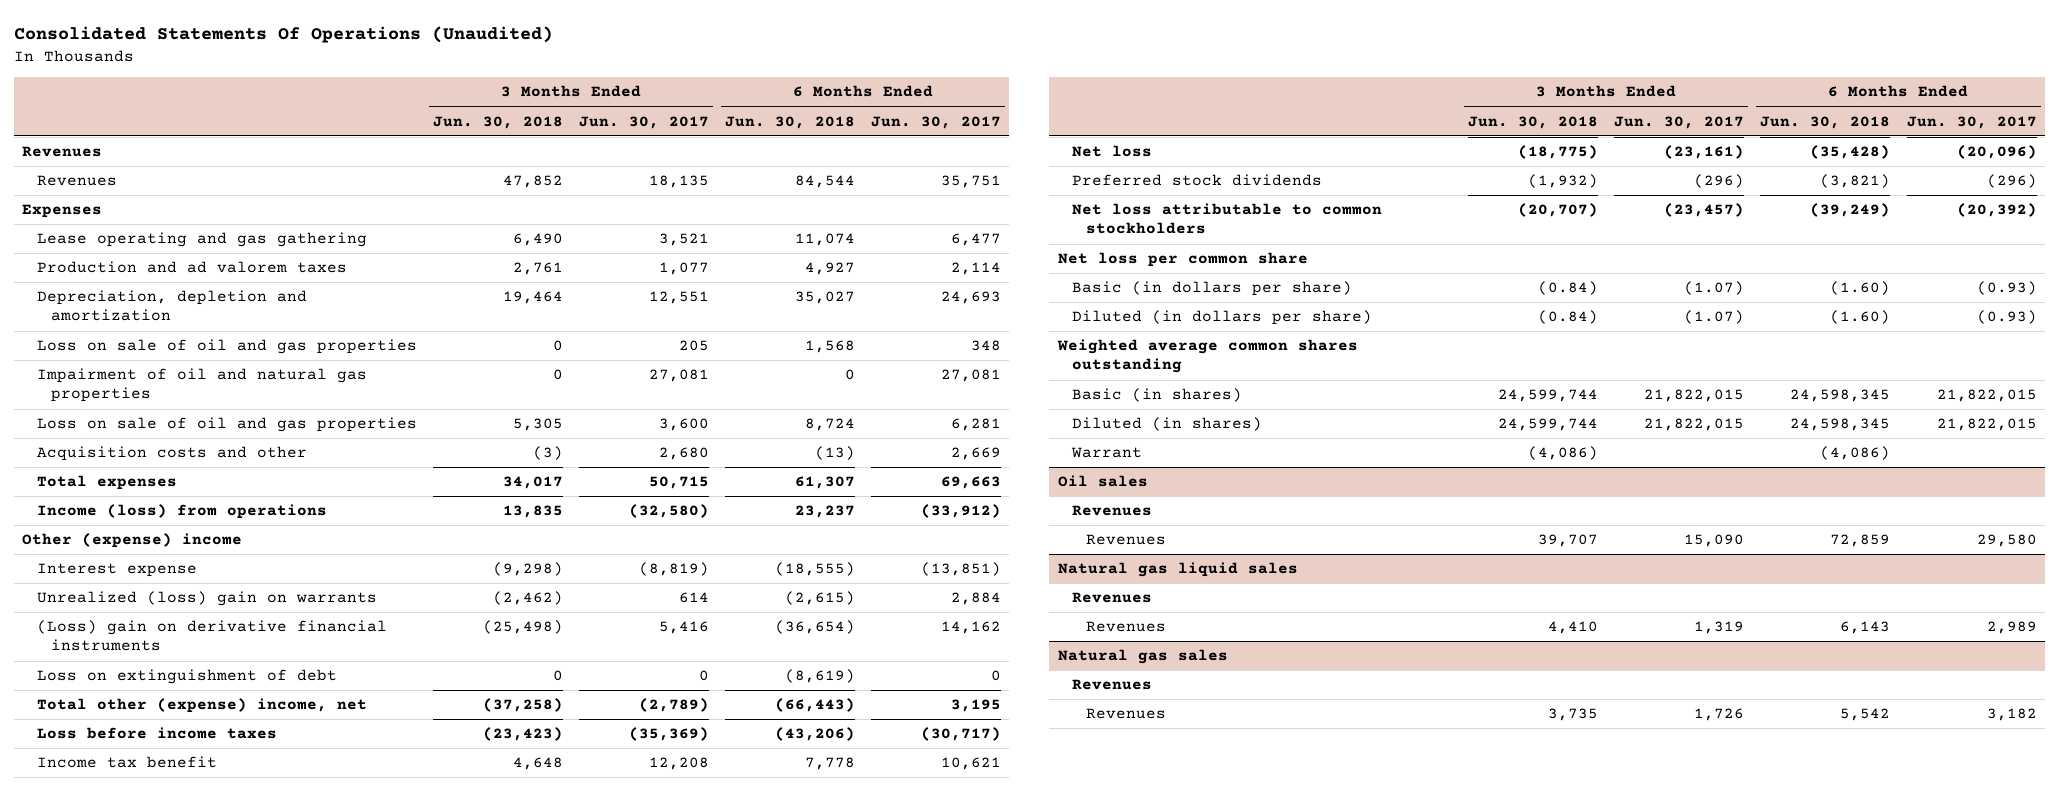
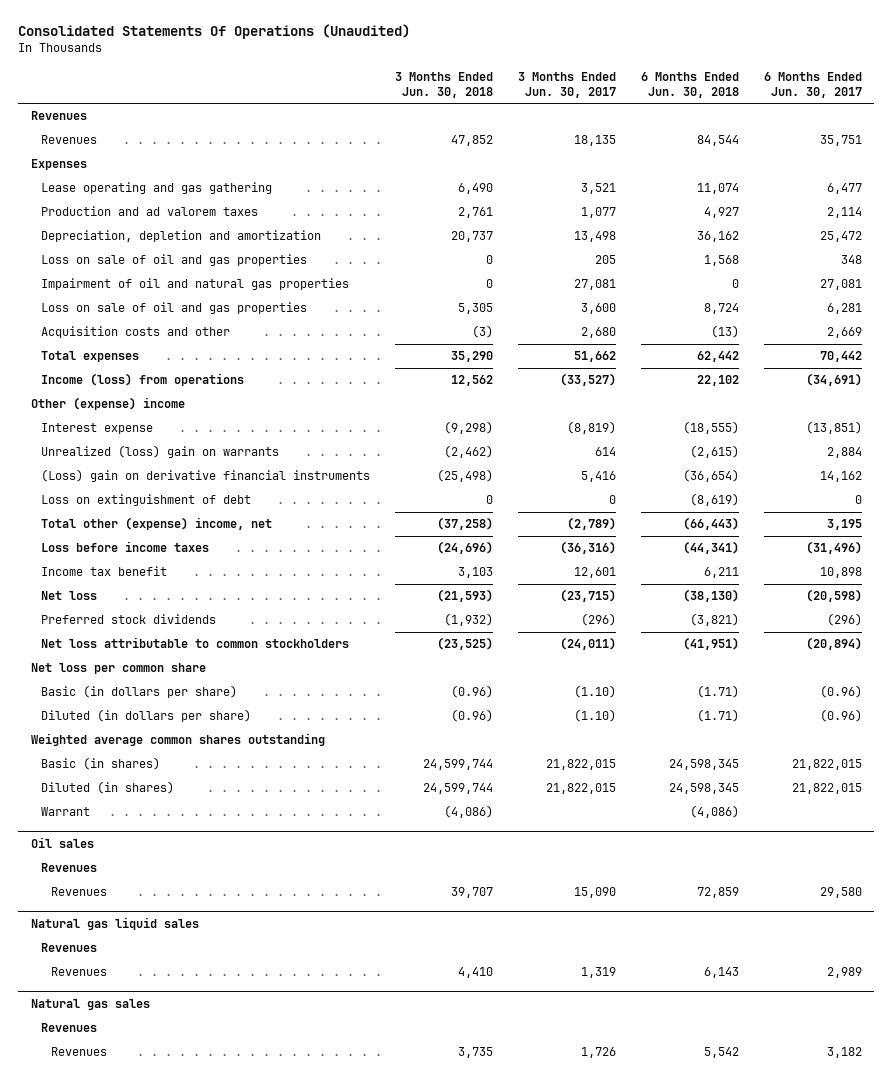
[502,291,563,305] 19,464 -> [450,231,493,243] 20,737
[648,291,709,305] 12,551 -> [573,231,616,243] 13,498
[795,291,856,305] 35,027 -> [696,231,739,243] 36,162
[941,291,1002,305] 24,693 -> [819,231,862,243] 25,472
[502,476,563,490] 34,017 -> [450,351,493,363] 35,290
[648,476,709,490] 50,715 -> [573,351,616,363] 51,662
[795,476,856,490] 61,307 -> [696,351,739,363] 62,442
[941,476,1002,490] 69,663 -> [819,351,862,363] 70,442
[502,505,563,519] 13,835 -> [450,375,493,387] 12,562
[628,504,709,519] (32,580) -> [559,373,616,387] (33,527)
[795,505,856,519] 23,237 -> [696,375,739,387] 22,102
[921,504,1002,519] (33,912) -> [805,373,862,387] (34,691)
[482,727,563,742] (23,423) -> [436,541,493,555] (24,696)
[628,727,709,742] (35,369) -> [559,541,616,555] (36,316)
[775,727,856,742] (43,206) -> [682,541,739,555] (44,341)
[921,727,1002,742] (30,717) -> [805,541,862,555] (31,496)
[512,757,563,771] 4,648 -> [457,567,493,579] 3,103
[648,757,709,771] 12,208 -> [573,567,616,579] 12,601
[805,757,856,771] 7,778 -> [703,567,739,579] 6,211
[941,757,1002,771] 10,621 -> [819,567,862,579] 10,898
[1518,145,1599,160] (18,775) -> [436,589,493,603] (21,593)
[1664,145,1745,160] (23,161) -> [559,589,616,603] (23,715)
[1810,145,1891,160] (35,428) -> [682,589,739,603] (38,130)
[1956,145,2037,160] (20,096) -> [805,589,862,603] (20,598)
[1518,203,1599,218] (20,707) -> [436,637,493,651] (23,525)
[1664,203,1745,218] (23,457) -> [559,637,616,651] (24,011)
[1810,203,1891,218] (39,249) -> [682,637,739,651] (41,951)
[1956,203,2037,218] (20,392) -> [805,637,862,651] (20,894)
[1538,281,1599,296] (0.84) -> [450,685,493,699] (0.96)
[1684,281,1745,296] (1.07) -> [573,685,616,699] (1.10)
[1830,281,1891,296] (1.60) -> [696,685,739,699] (1.71)
[1976,281,2037,296] (0.93) -> [819,685,862,699] (0.96)
[1538,310,1599,325] (0.84) -> [450,709,493,723] (0.96)
[1684,310,1745,325] (1.07) -> [573,709,616,723] (1.10)
[1830,310,1891,325] (1.60) -> [696,709,739,723] (1.71)
[1976,310,2037,325] (0.93) -> [819,709,862,723] (0.96)

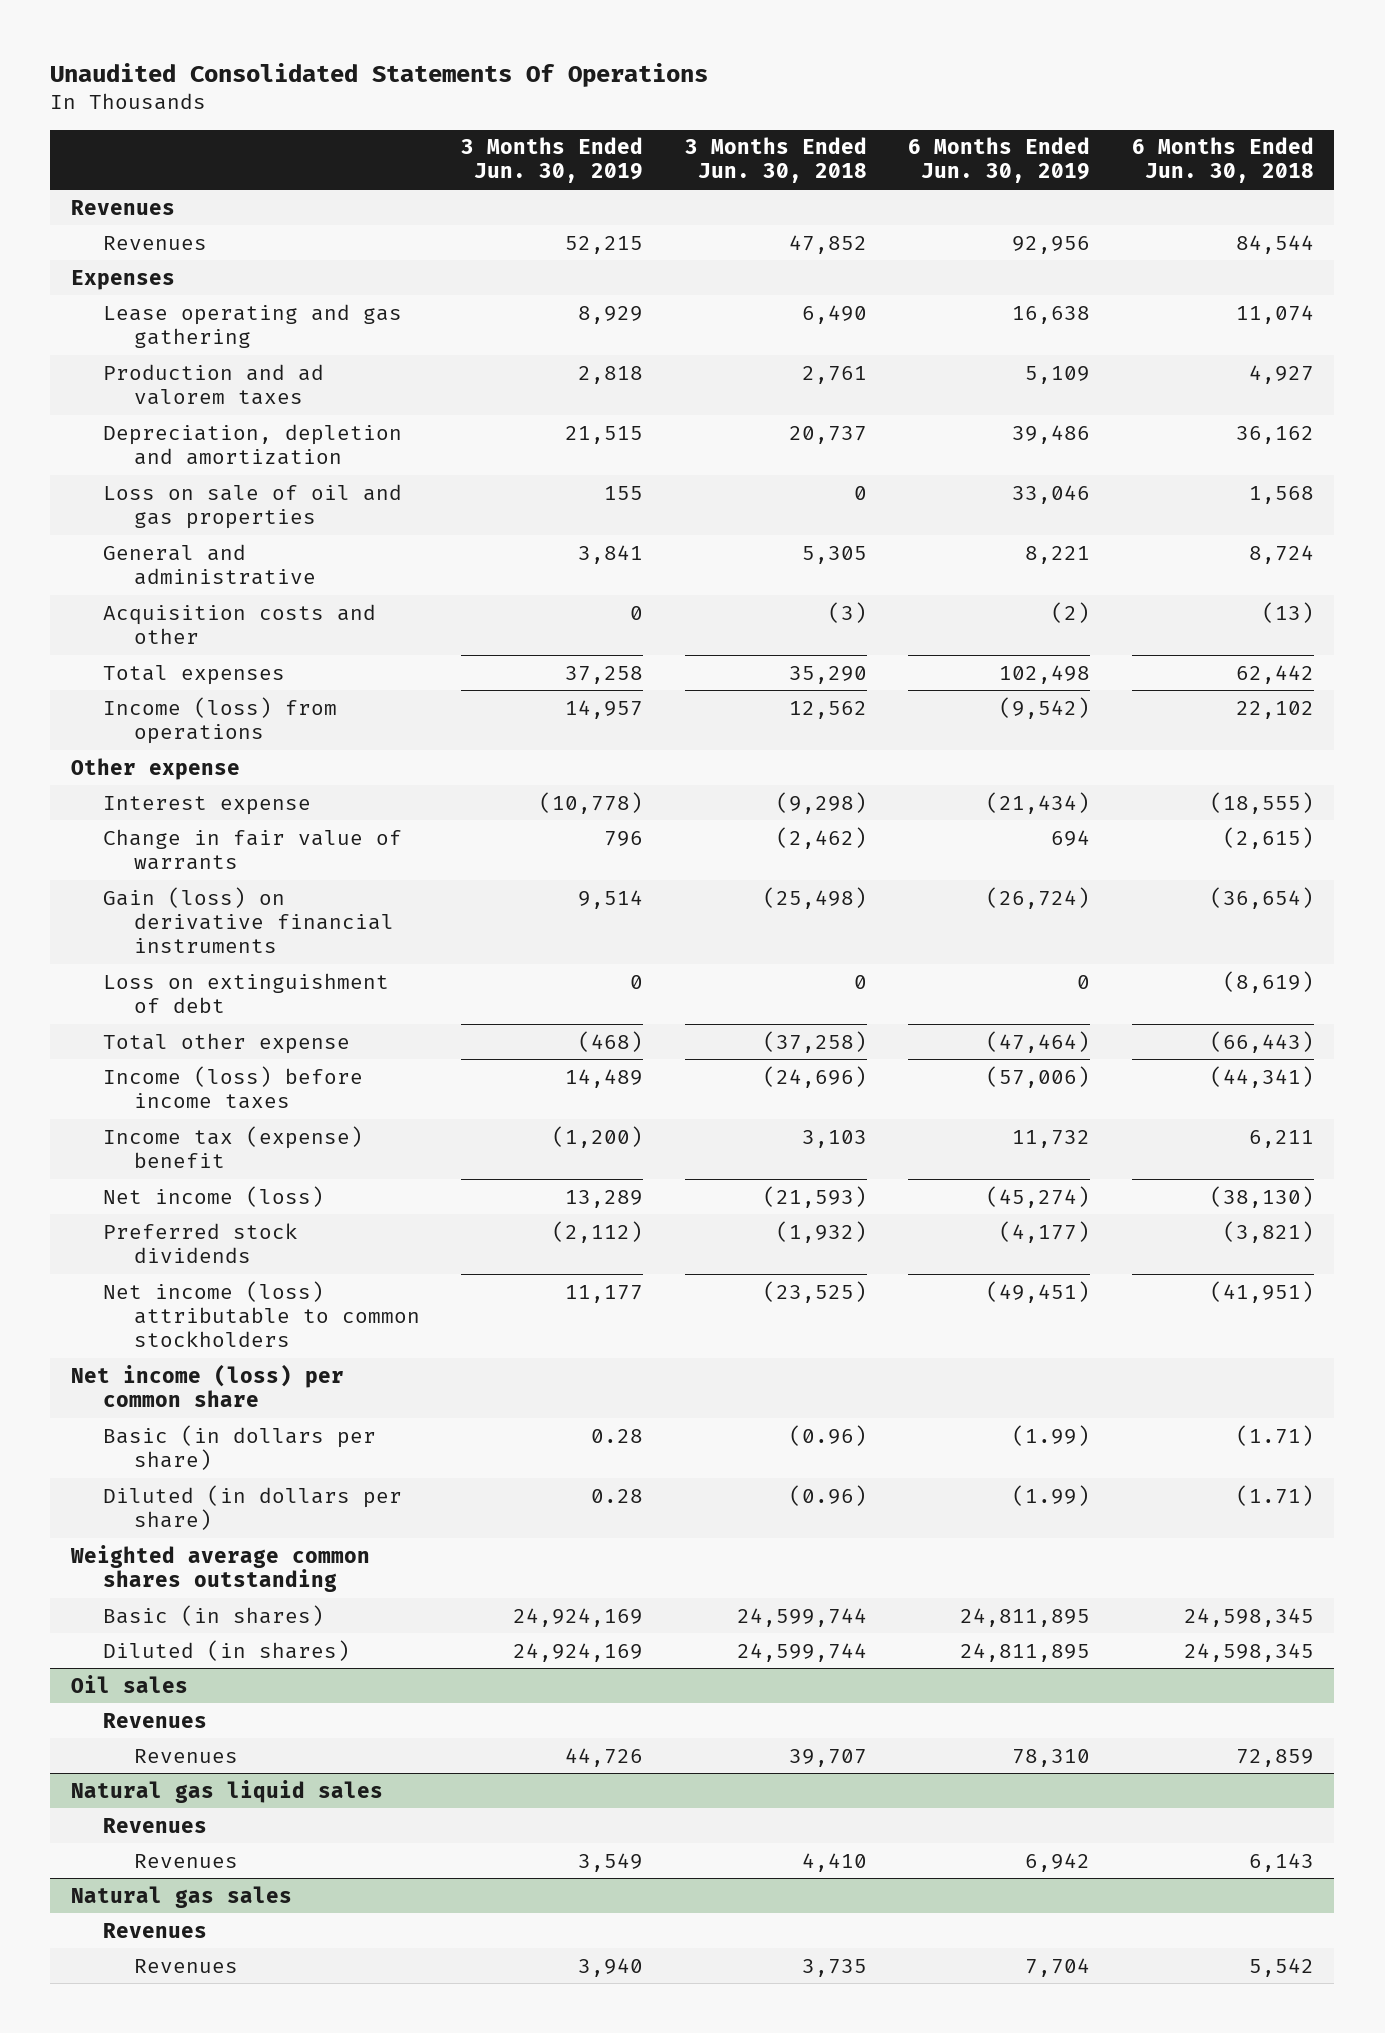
[18,24,411,40] Consolidated Statements Of Operations (Unaudited) -> [50,62,709,87] Unaudited Consolidated Statements Of Operations
[517,71,616,98] 3 Months Ended Jun. 30, 2017 -> none
[763,71,862,98] 6 Months Ended Jun. 30, 2017 -> none
none -> [461,137,644,184] 3 Months Ended Jun. 30, 2019
none -> [908,137,1091,184] 6 Months Ended Jun. 30, 2019
[40,278,349,291] Impairment of oil and natural gas properties -> none
[40,302,307,315] Loss on sale of oil and gas properties -> [102,543,316,585] General and administrative
[30,397,185,411] Other (expense) income -> [71,757,241,780] Other expense
[40,445,279,459] Unrealized (loss) gain on warrants -> [102,828,402,870] Change in fair value of warrants
[40,469,370,483] (Loss) gain on derivative financial instruments -> [102,886,394,954] Gain (loss) on derivative financial instruments
[40,517,272,531] Total other (expense) income, net -> [102,1032,350,1054] Total other expense
[40,541,209,553] Loss before income taxes -> [102,1065,363,1109] Income (loss) before income taxes
[40,566,167,577] Income tax benefit -> [102,1125,363,1168] Income tax (expense) benefit
[40,591,97,601] Net loss -> [102,1185,324,1207] Net income (loss)
[40,637,349,649] Net loss attributable to common stockholders -> [102,1280,420,1348] Net income (loss) attributable to common stockholders
[30,663,206,675] Net loss per common share -> [71,1363,345,1407] Net income (loss) per common share
[40,807,90,817] Warrant -> none

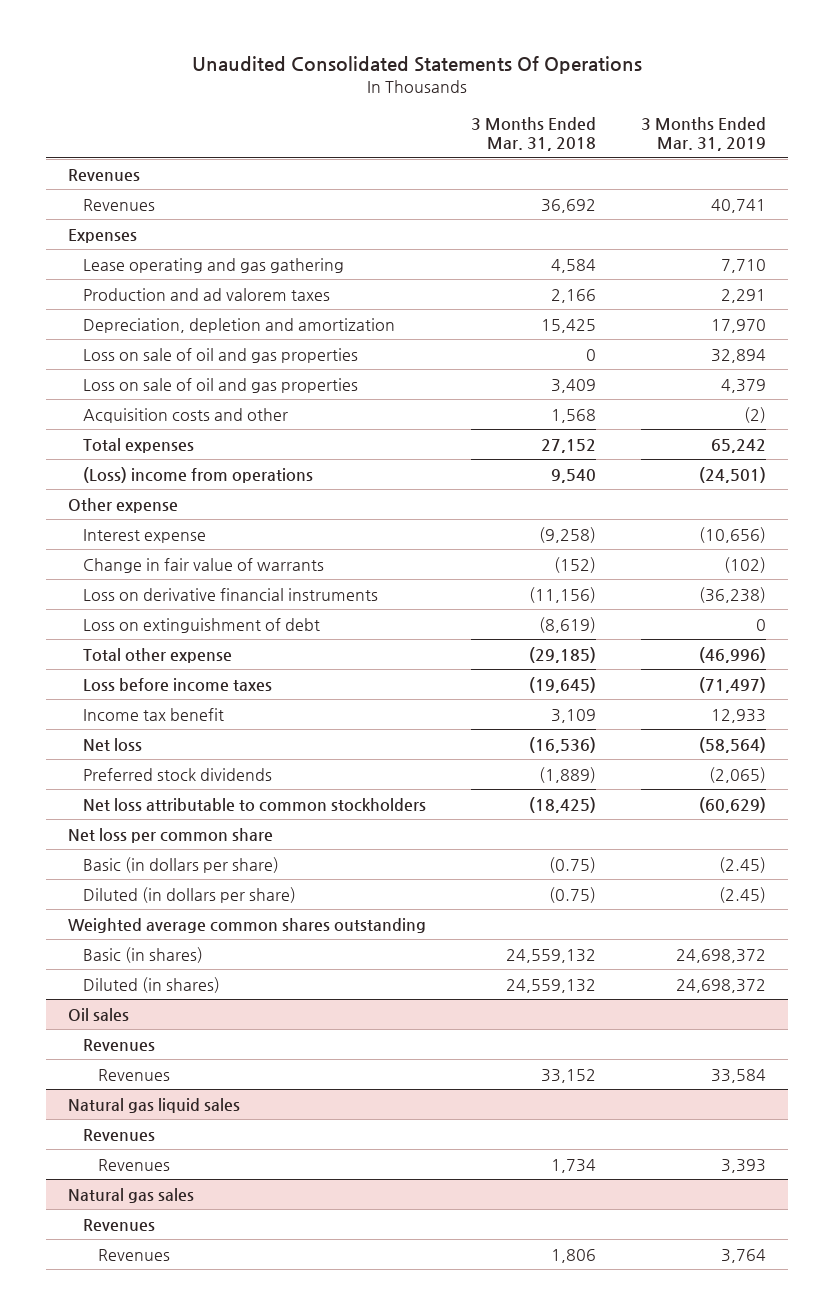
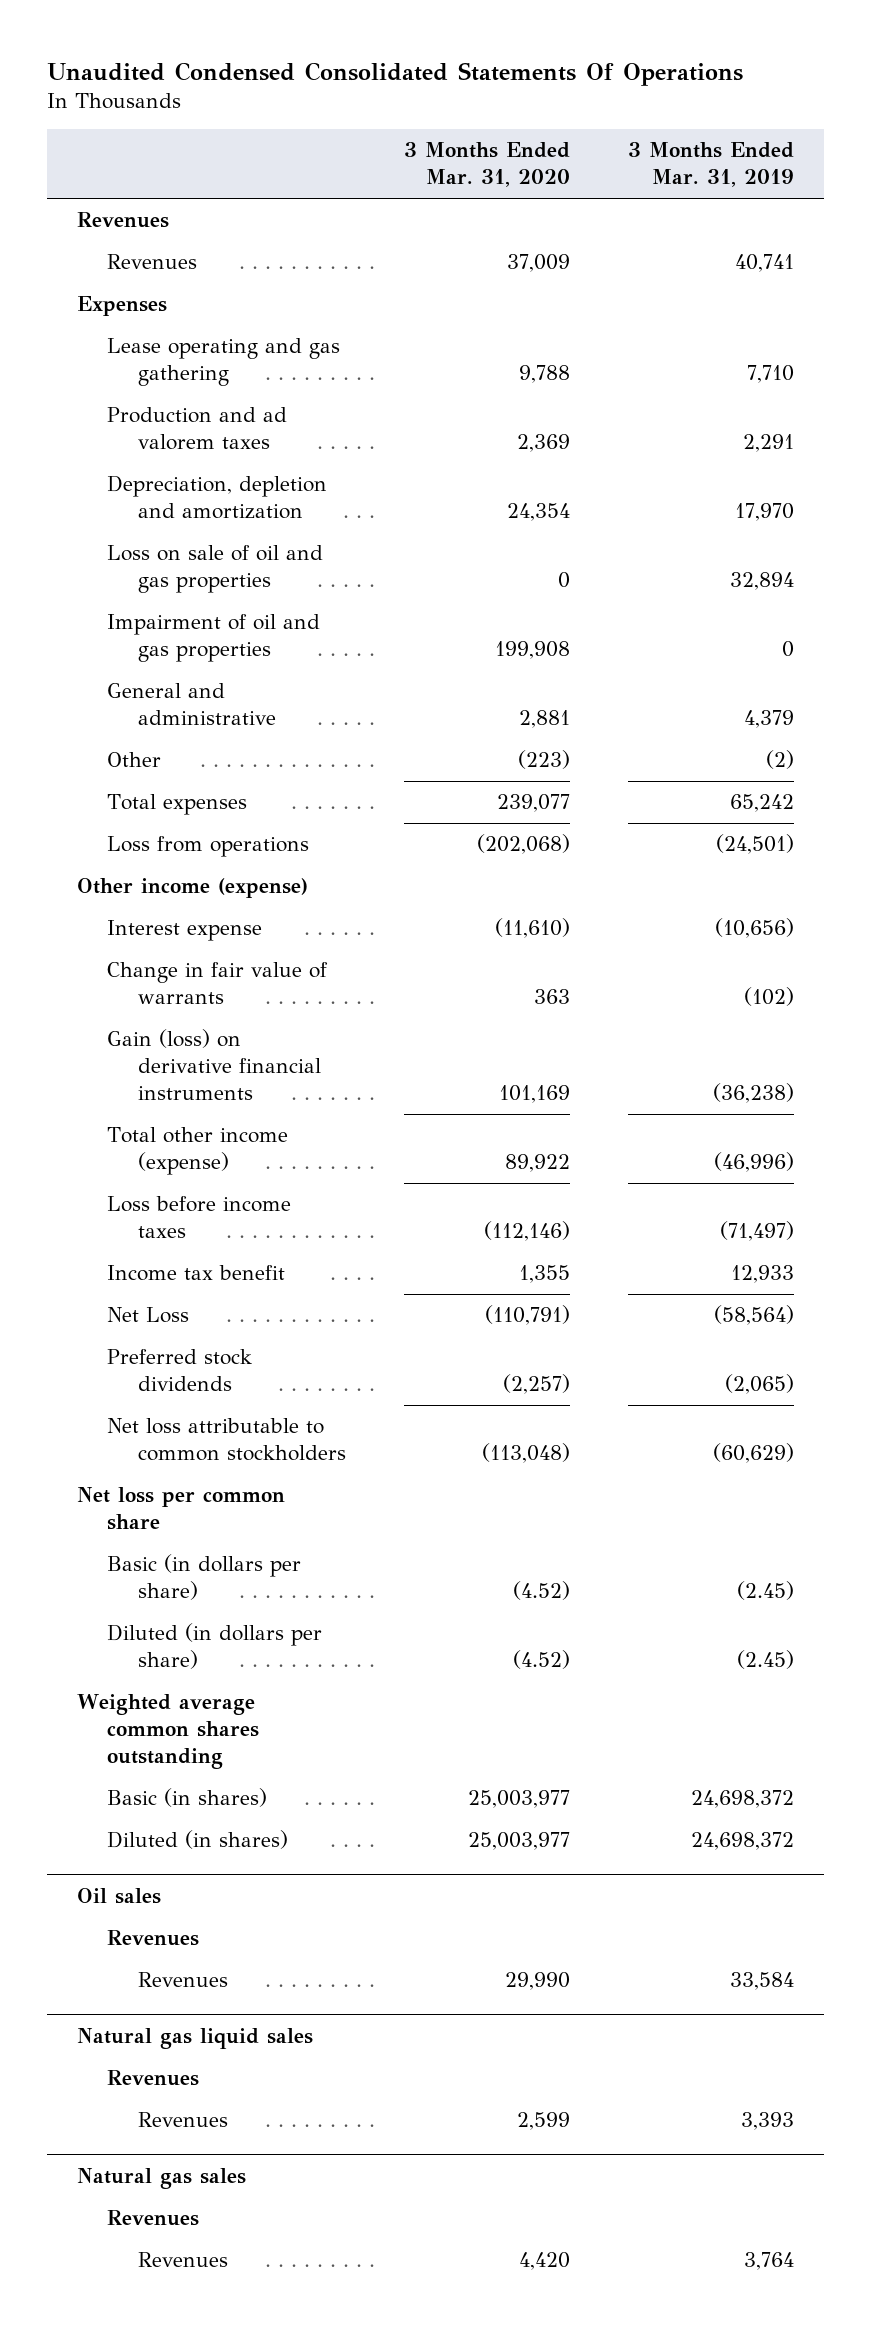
[191,56,642,75] Unaudited Consolidated Statements Of Operations -> [47,61,744,86] Unaudited Condensed Consolidated Statements Of Operations
[471,116,597,152] 3 Months Ended Mar. 31, 2018 -> none
none -> [404,142,571,188] 3 Months Ended Mar. 31, 2020
none -> [107,614,321,663] Impairment of oil and gas properties
[83,377,359,393] Loss on sale of oil and gas properties -> [107,683,276,726] General and administrative
[83,407,289,423] Acquisition costs and other -> [107,752,162,768] Other
[83,466,314,483] (Loss) income from operations -> [107,836,310,858] Loss from operations
[68,497,179,513] Other expense -> [76,878,308,899] Other income (expense)
[83,617,321,633] Loss on extinguishment of debt -> none
[83,587,379,601] Loss on derivative financial instruments -> [107,1029,321,1100] Gain (loss) on derivative financial instruments
[83,647,233,663] Total other expense -> [107,1127,289,1176] Total other income (expense)
[83,737,143,751] Net loss -> [107,1307,190,1324] Net Loss

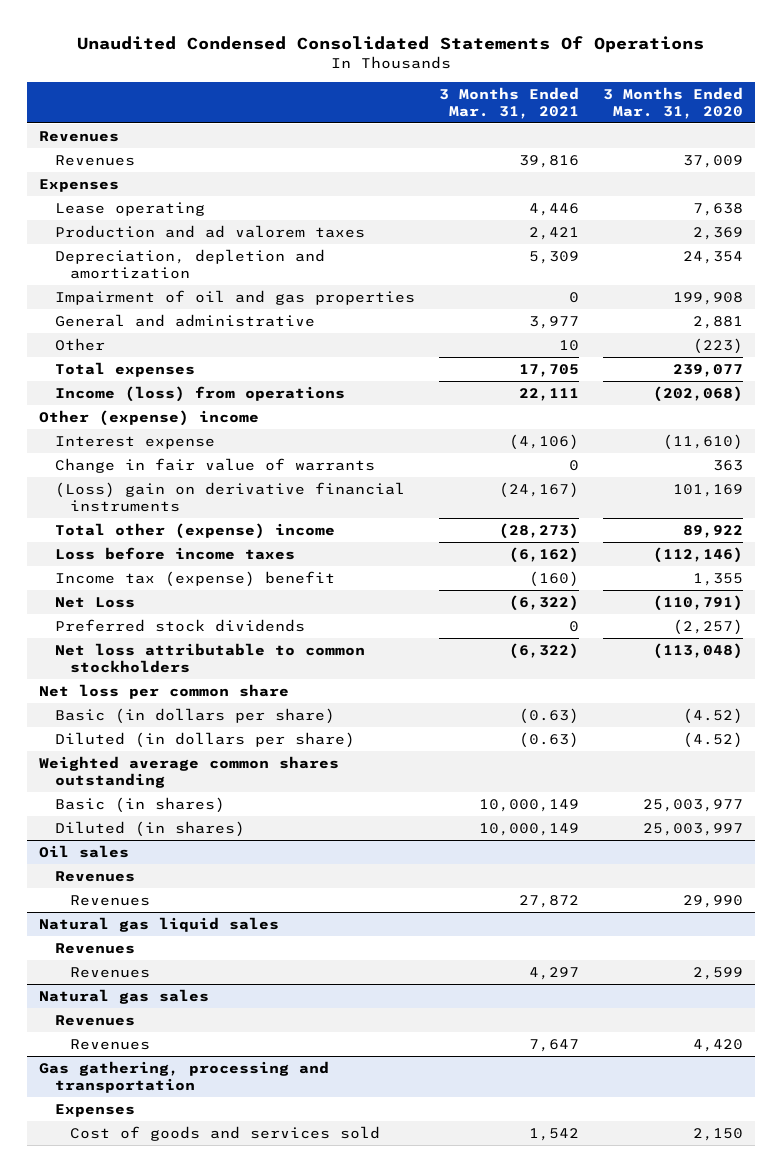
[628,142,795,188] 3 Months Ended Mar. 31, 2019 -> none
none -> [438,86,579,120] 3 Months Ended Mar. 31, 2021
[107,338,341,387] Lease operating and gas gathering -> [54,201,205,216] Lease operating
[519,365,571,384] 9,788 -> [692,202,743,216] 7,638
[107,545,324,594] Loss on sale of oil and gas properties -> none
[107,836,310,858] Loss from operations -> [54,385,345,402] Income (loss) from operations
[76,878,308,899] Other income (expense) -> [39,409,260,426] Other (expense) income
[107,1029,321,1100] Gain (loss) on derivative financial instruments -> [54,481,405,512] (Loss) gain on derivative financial instruments
[107,1127,289,1176] Total other income (expense) -> [54,522,335,539] Total other (expense) income
[107,1265,286,1282] Income tax benefit -> [54,570,335,587] Income tax (expense) benefit
[468,1832,571,1851] 25,003,977 -> [642,822,743,836] 25,003,997
none -> [39,1060,330,1093] Gas gathering, processing and transportation
none -> [54,1103,135,1117] Expenses
none -> [70,1125,381,1141] Cost of goods and services sold

